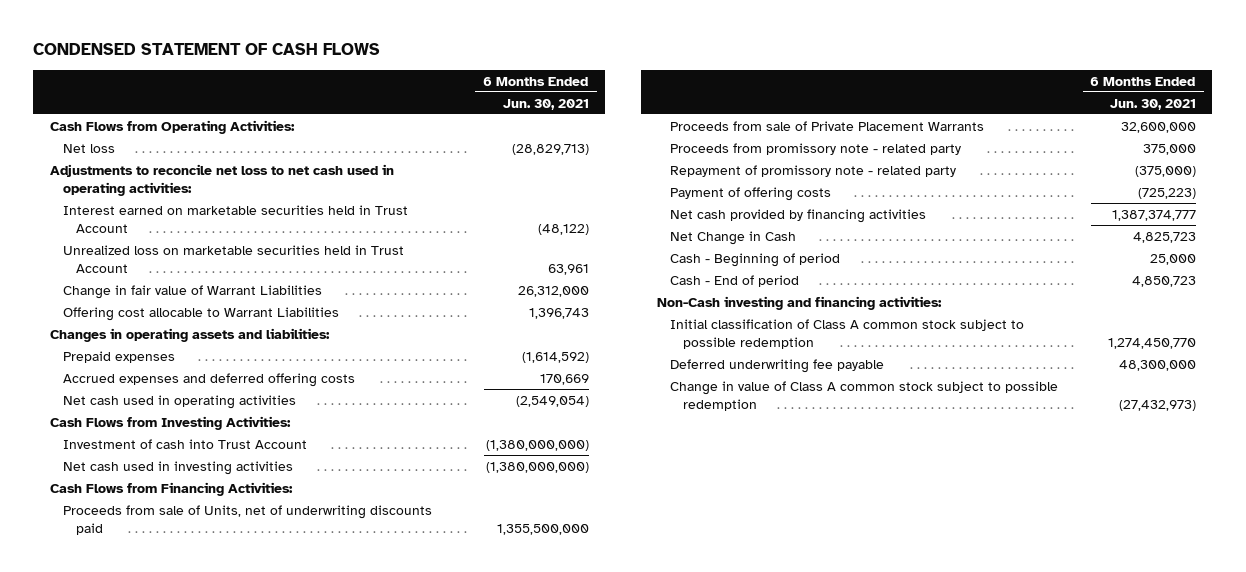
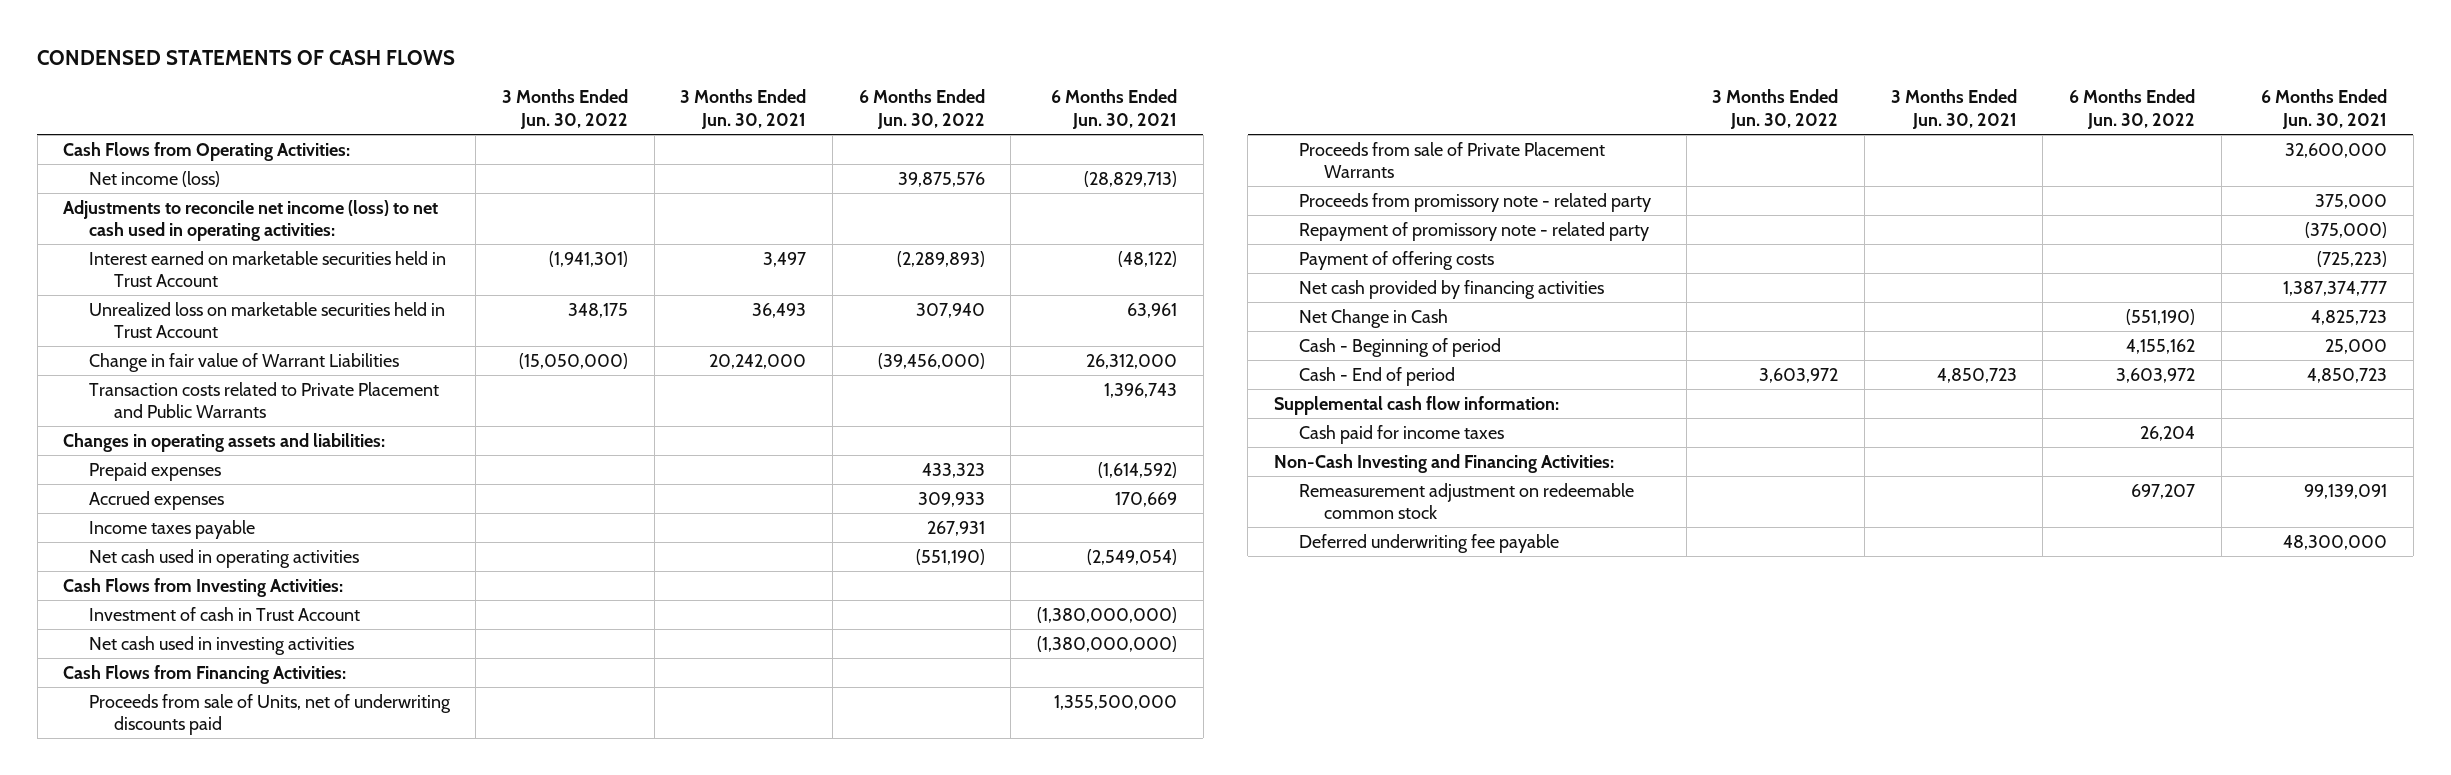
[33,43,381,56] CONDENSED STATEMENT OF CASH FLOWS -> [37,50,456,66] CONDENSED STATEMENTS OF CASH FLOWS
none -> [501,89,628,129] 3 Months Ended Jun. 30, 2022
none -> [680,89,807,129] 3 Months Ended Jun. 30, 2021
none -> [858,89,985,129] 6 Months Ended Jun. 30, 2022
[62,143,115,153] Net loss -> [88,170,220,187] Net income (loss)
[49,163,394,196] Adjustments to reconcile net loss to net cash used in operating activities: -> [63,199,439,242] Adjustments to reconcile net income (loss) to net cash used in operating activities:
[62,306,339,321] Offering cost allocable to Warrant Liabilities -> [88,381,439,419] Transaction costs related to Private Placement and Public Warrants
[62,372,355,387] Accrued expenses and deferred offering costs -> [88,490,224,510] Accrued expenses
none -> [88,519,255,539] Income taxes payable
[62,438,307,449] Investment of cash into Trust Account -> [88,606,360,621] Investment of cash in Trust Account
[669,318,1024,349] Initial classification of Class A common stock subject to possible redemption -> none
none -> [1273,395,1559,415] Supplemental cash flow information:
none -> [1298,424,1504,444] Cash paid for income taxes
[657,295,943,310] Non-Cash investing and financing activities: -> [1273,453,1614,473] Non-Cash Investing and Financing Activities:
none -> [1298,482,1634,520] Remeasurement adjustment on redeemable common stock
[669,380,1058,411] Change in value of Class A common stock subject to possible redemption -> none

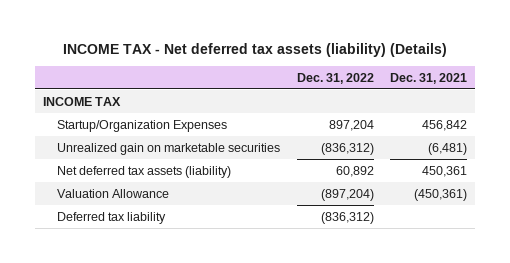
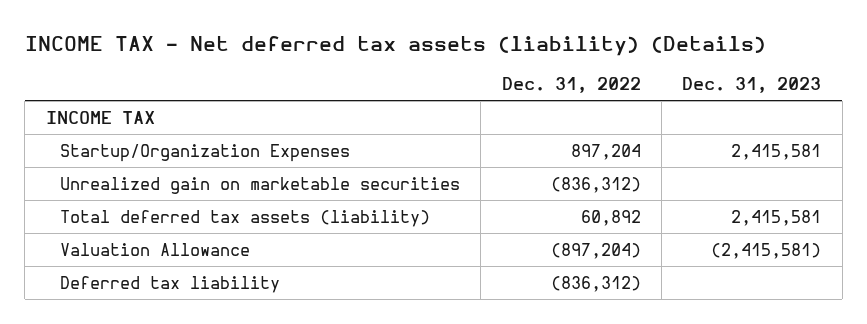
[390,72,468,84] Dec. 31, 2021 -> none
none -> [682,76,822,93] Dec. 31, 2023
[57,165,232,178] Net deferred tax assets (liability) -> [59,209,430,227] Total deferred tax assets (liability)

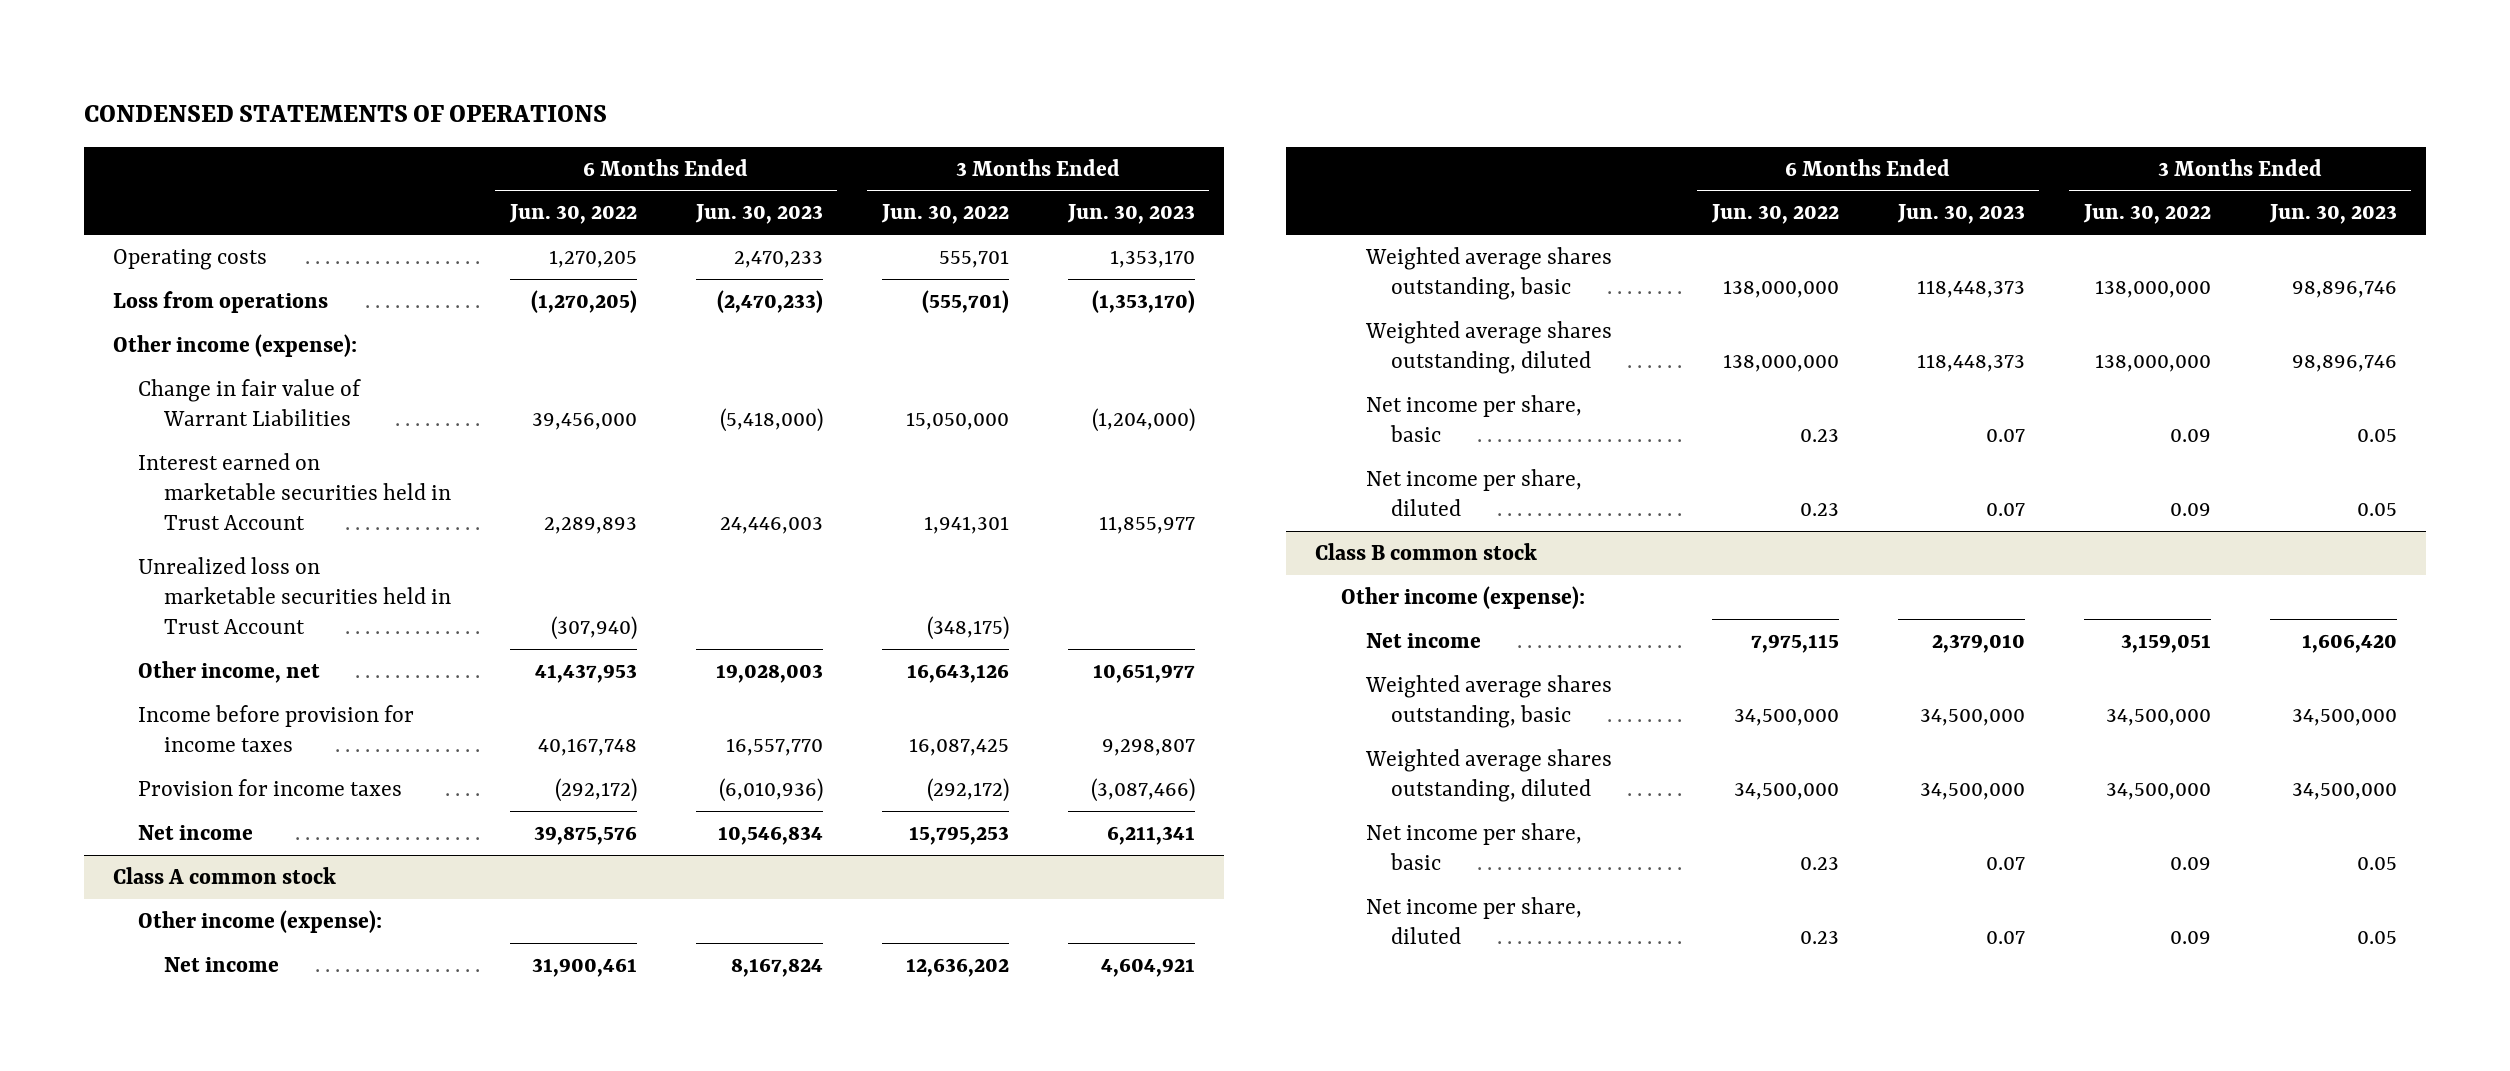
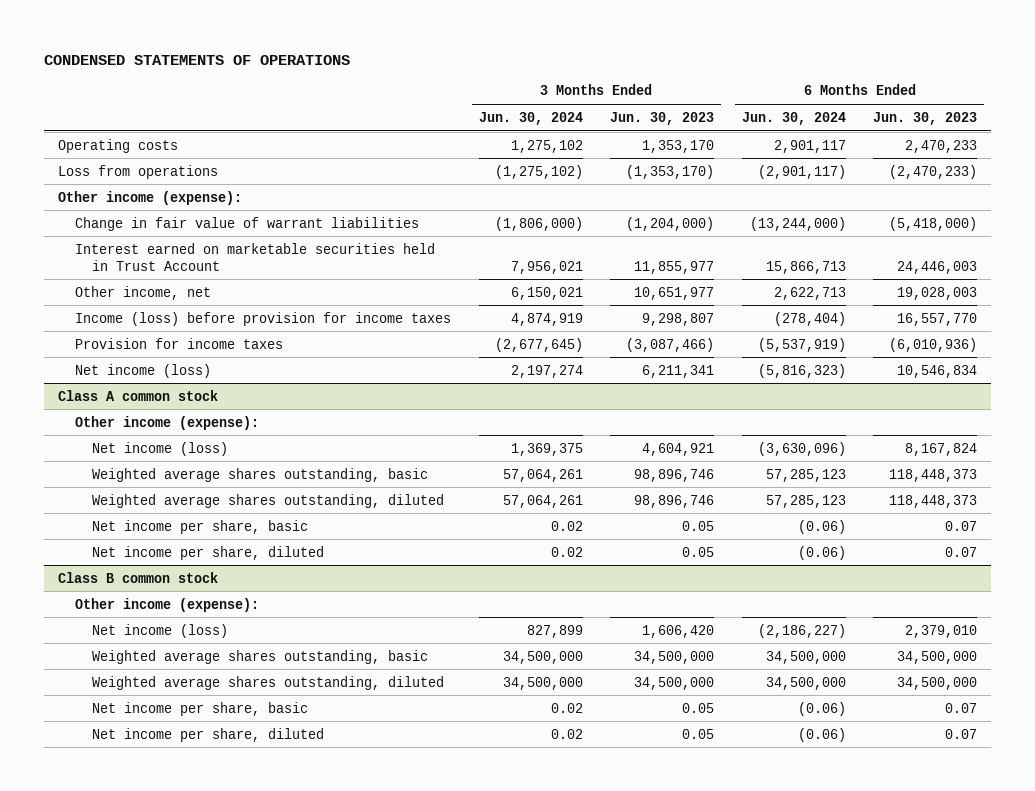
[508,204,637,225] Jun. 30, 2022 -> none
[880,204,1009,225] Jun. 30, 2022 -> none
none -> [478,111,583,125] Jun. 30, 2024
none -> [741,111,846,125] Jun. 30, 2024
[138,378,362,427] Change in fair value of Warrant Liabilities -> [75,216,420,231] Change in fair value of warrant liabilities
[138,556,451,635] Unrealized loss on marketable securities held in Trust Account -> none
[138,704,415,753] Income before provision for income taxes -> [75,311,452,326] Income (loss) before provision for income taxes
[138,824,254,840] Net income -> [75,363,212,378] Net income (loss)
[163,956,279,972] Net income -> [92,441,229,456] Net income (loss)
[1365,632,1481,648] Net income -> [92,623,229,638] Net income (loss)

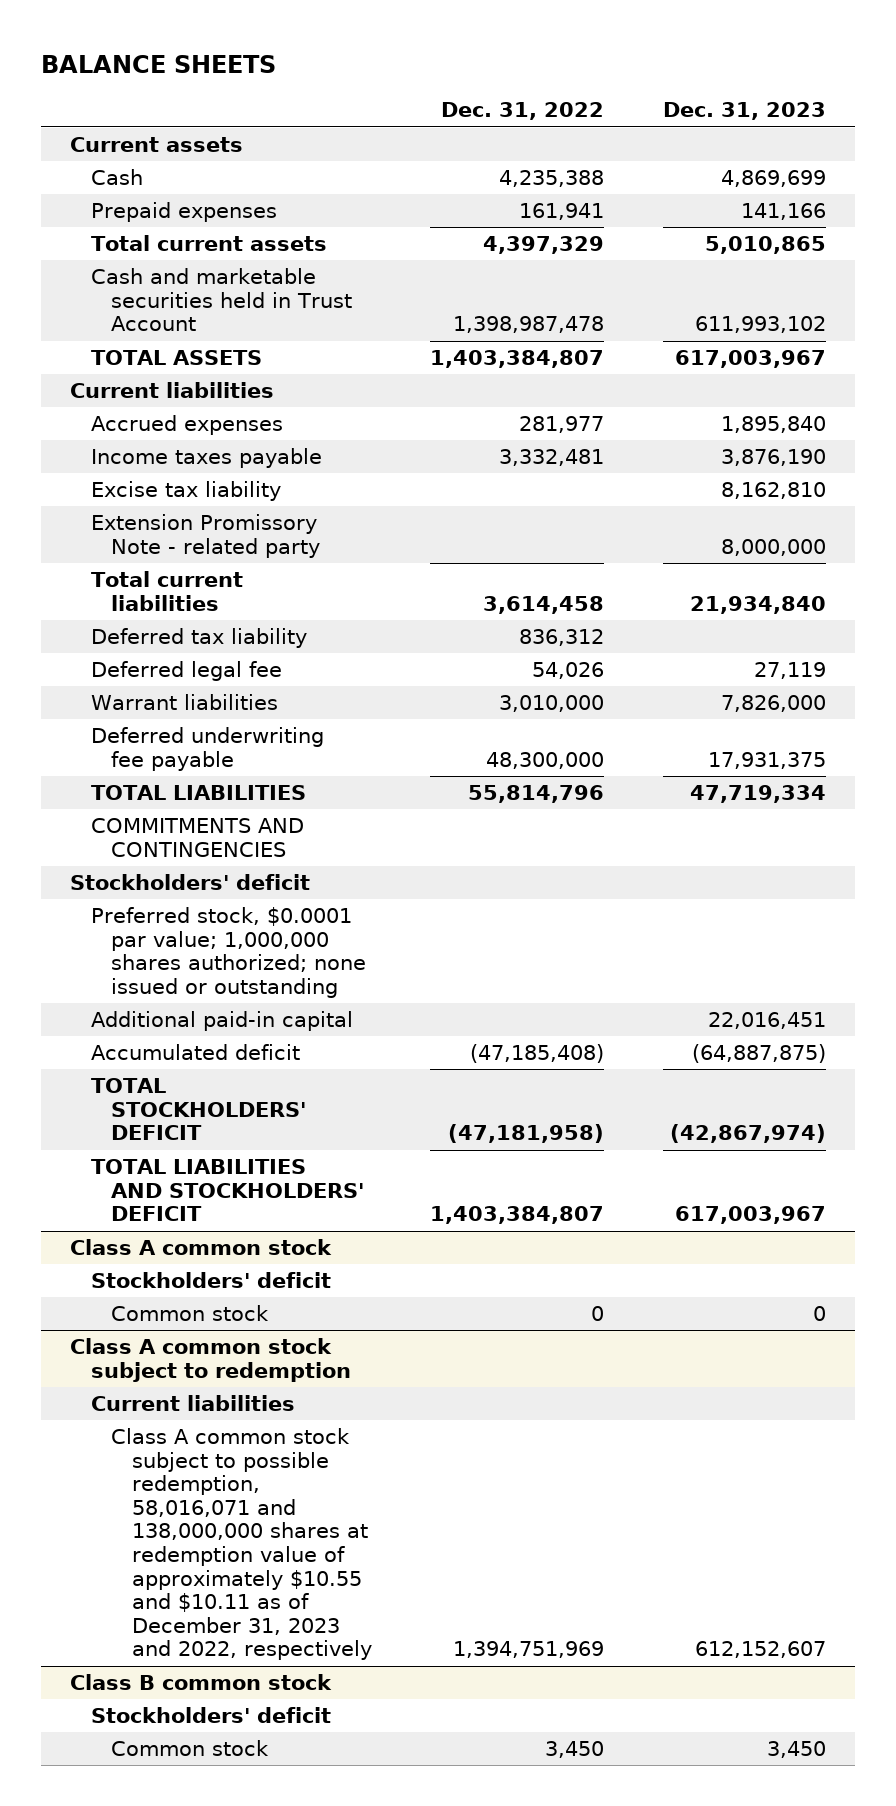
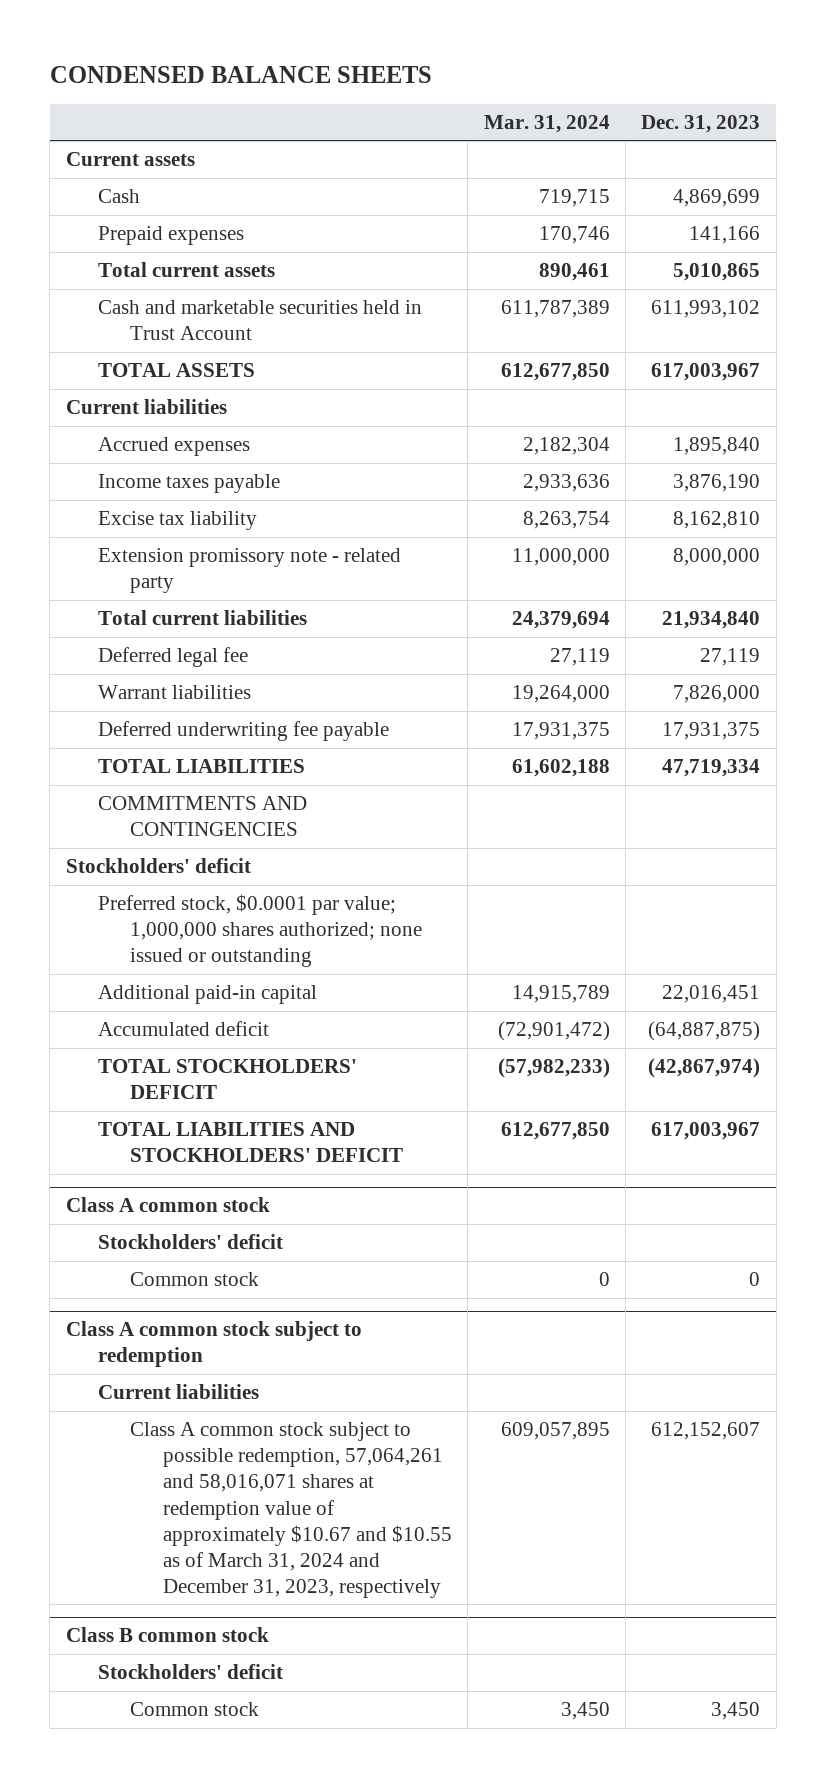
[41,54,277,73] BALANCE SHEETS -> [49,65,432,83] CONDENSED BALANCE SHEETS
[441,102,605,121] Dec. 31, 2022 -> none
none -> [483,115,610,134] Mar. 31, 2024
[90,514,321,558] Extension Promissory Note - related party -> [97,548,401,594] Extension promissory note - related party
[90,628,307,649] Deferred tax liability -> none
[111,1428,372,1661] Class A common stock subject to possible redemption, 58,016,071 and 138,000,000 shares at redemption value of approximately $10.55 and $10.11 as of December 31, 2023 and 2022, respectively -> [130,1422,452,1598] Class A common stock subject to possible redemption, 57,064,261 and 58,016,071 shares at redemption value of approximately $10.67 and $10.55 as of March 31, 2024 and December 31, 2023, respectively

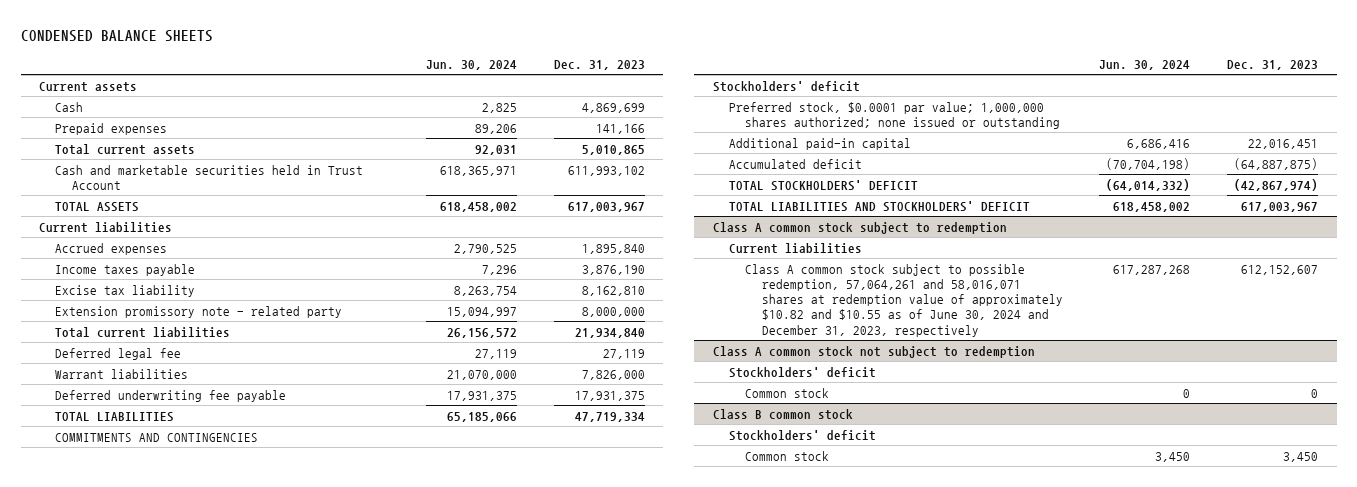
[483,115,610,134] Mar. 31, 2024 -> none
none -> [425,59,517,70] Jun. 30, 2024
[65,1197,270,1213] Class A common stock -> none
[97,1234,283,1250] Stockholders' deficit -> none
[130,1272,260,1287] Common stock -> none
[130,1422,452,1598] Class A common stock subject to possible redemption, 57,064,261 and 58,016,071 shares at redemption value of approximately $10.67 and $10.55 as of March 31, 2024 and December 31, 2023, respectively -> [745,263,1063,337] Class A common stock subject to possible redemption, 57,064,261 and 58,016,071 shares at redemption value of approximately $10.82 and $10.55 as of June 30, 2024 and December 31, 2023, respectively
none -> [712,345,1035,358] Class A common stock not subject to redemption
none -> [729,366,877,378] Stockholders' deficit
none -> [745,387,830,398] Common stock

